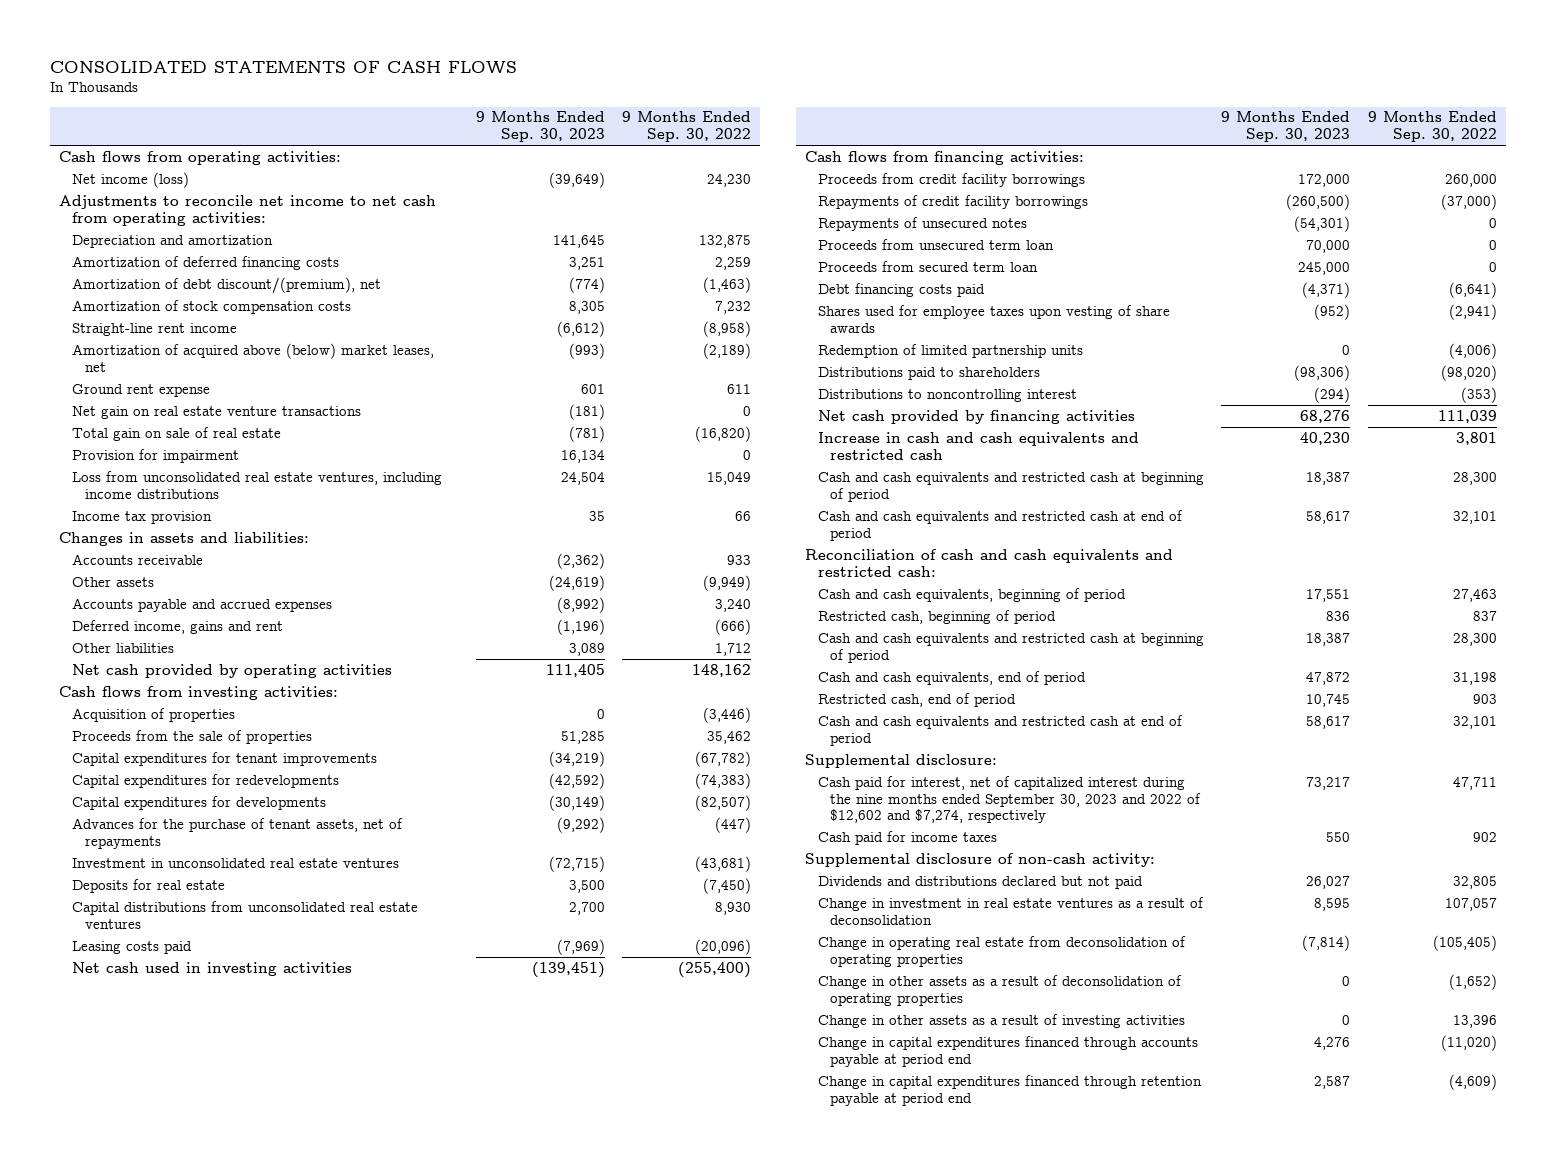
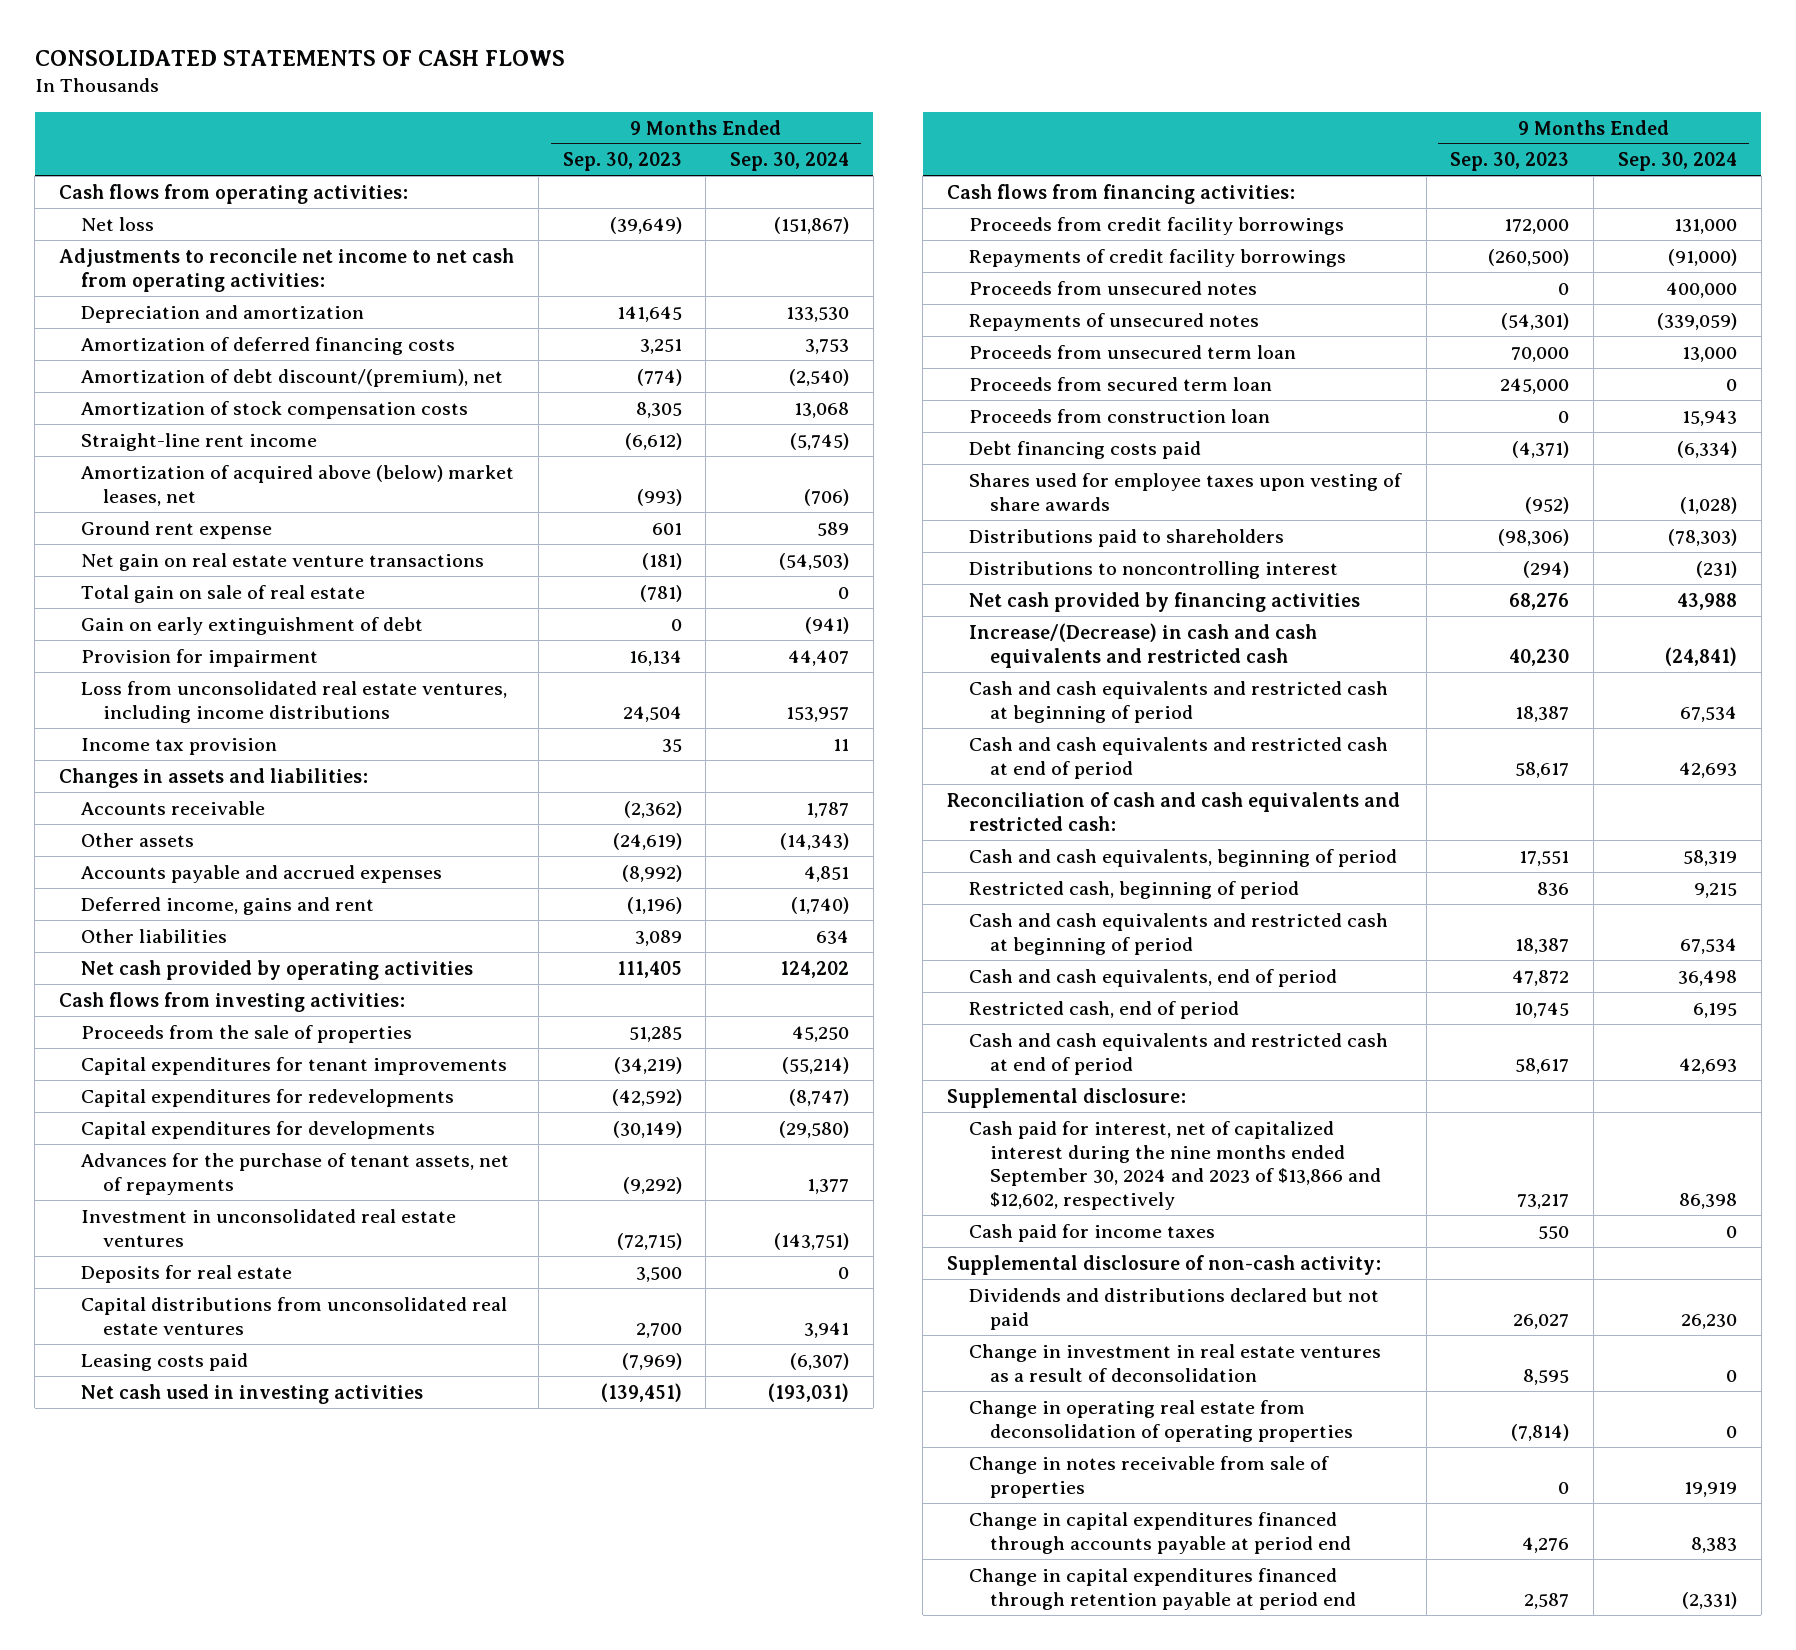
[622,111,752,143] 9 Months Ended Sep. 30, 2022 -> none
none -> [730,152,850,172] Sep. 30, 2024
[71,171,189,188] Net income (loss) -> [80,216,154,231] Net loss
none -> [80,616,423,635] Gain on early extinguishment of debt
[71,707,235,722] Acquisition of properties -> none
none -> [968,280,1257,295] Proceeds from unsecured notes
none -> [968,408,1270,423] Proceeds from construction loan
[817,343,1083,358] Redemption of limited partnership units -> none
[817,431,1139,460] Increase in cash and cash equivalents and restricted cash -> [968,622,1317,668] Increase/(Decrease) in cash and cash equivalents and restricted cash
[817,775,1202,824] Cash paid for interest, net of capitalized interest during the nine months ended September 30, 2023 and 2022 of $12,602 and $7,274, respectively -> [968,1120,1382,1211] Cash paid for interest, net of capitalized interest during the nine months ended September 30, 2024 and 2023 of $13,866 and $12,602, respectively
[817,974,1182,1006] Change in other assets as a result of deconsolidation of operating properties -> none
[817,1013,1185,1028] Change in other assets as a result of investing activities -> none
none -> [968,1455,1329,1498] Change in notes receivable from sale of properties

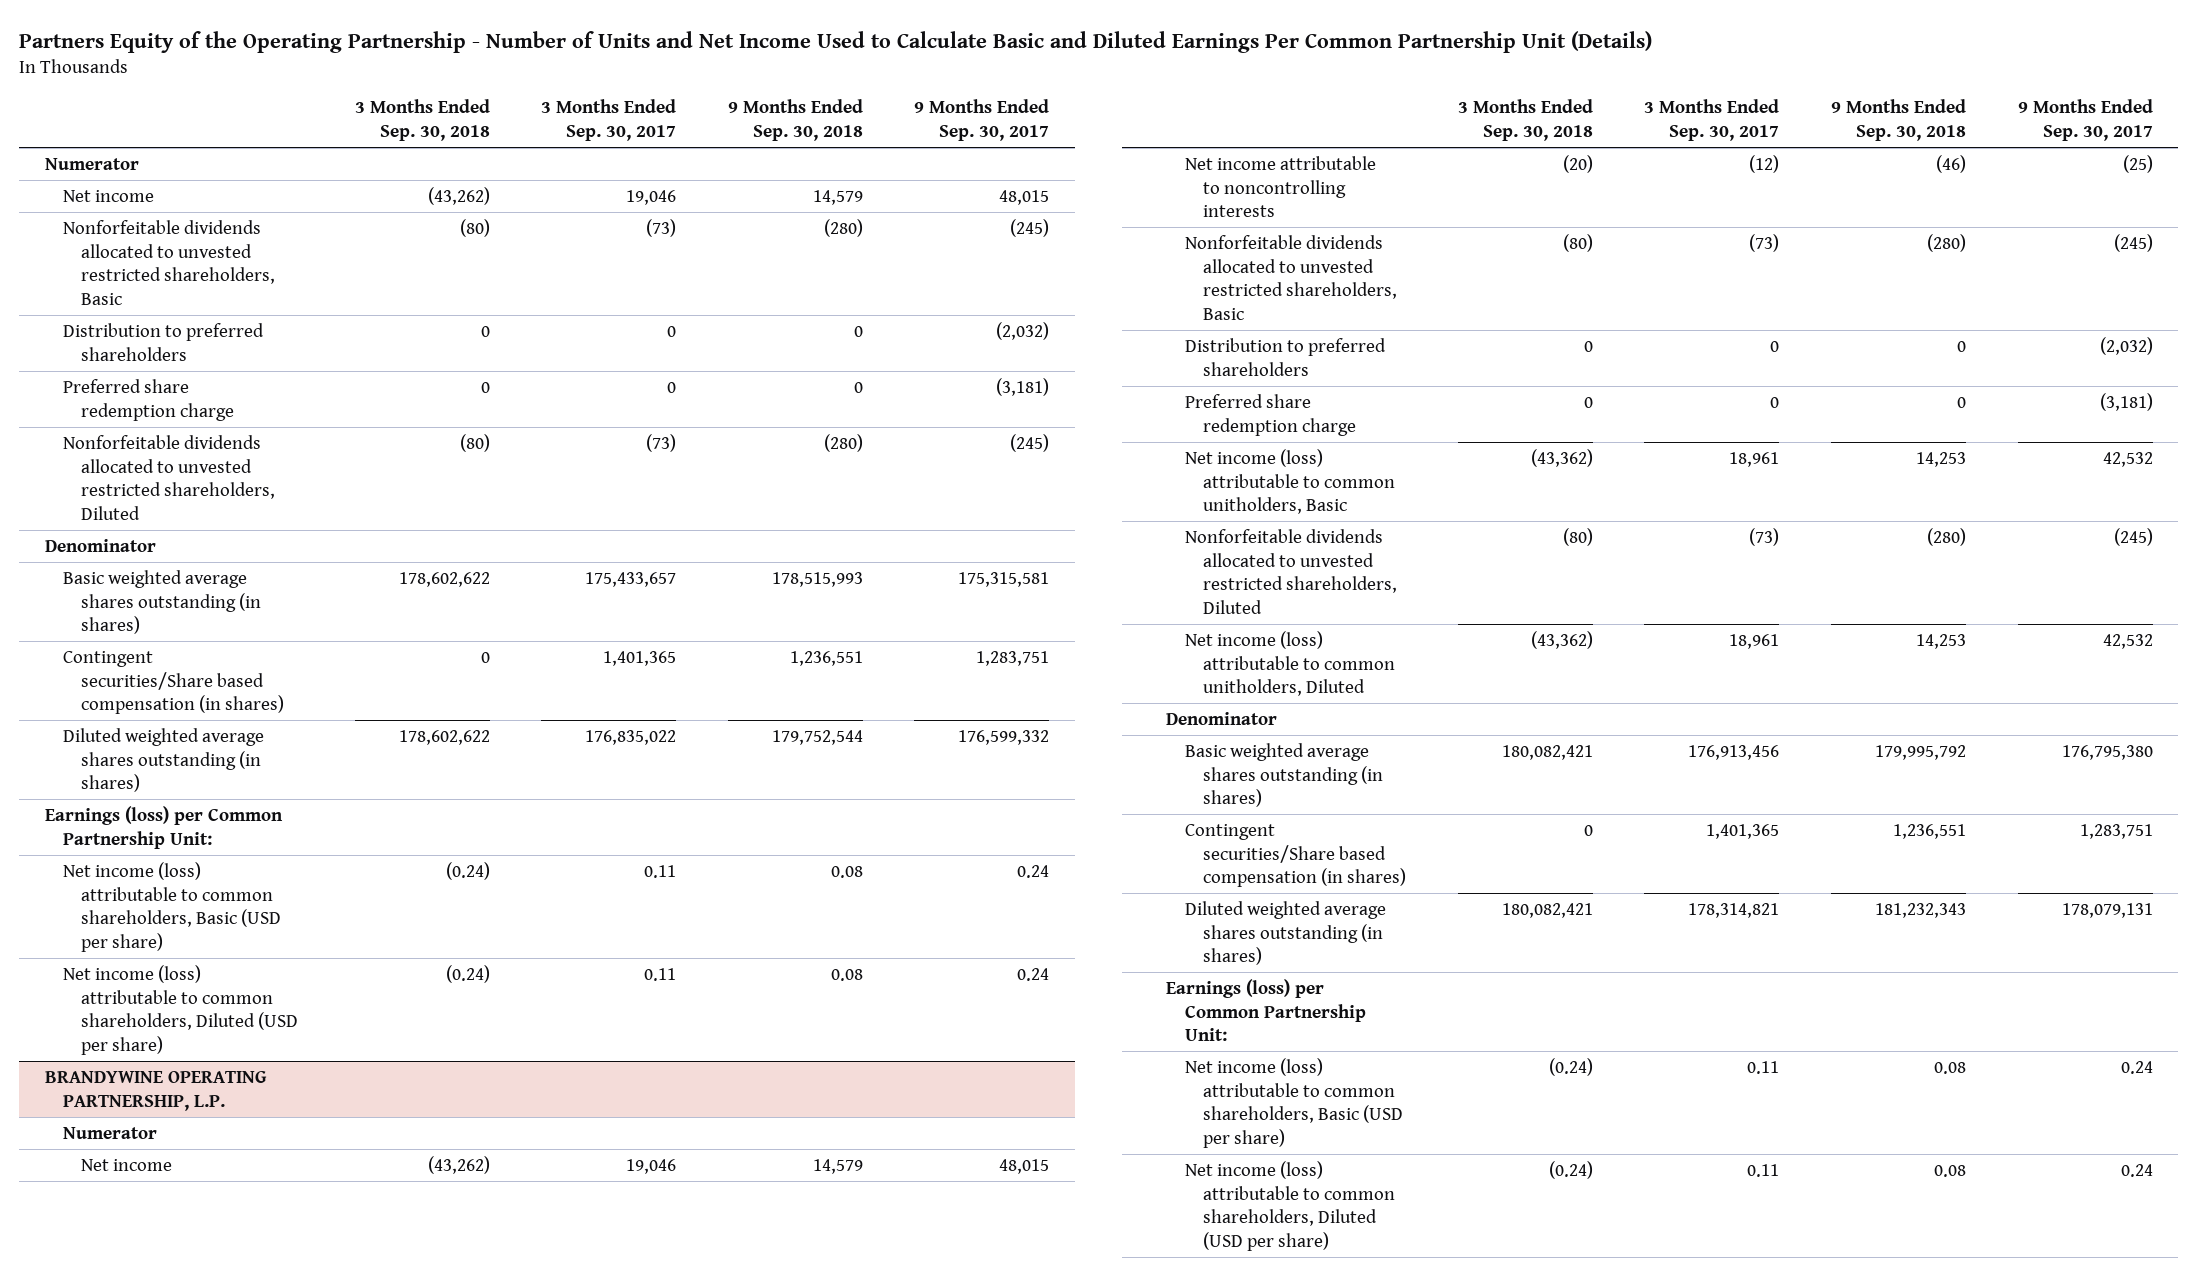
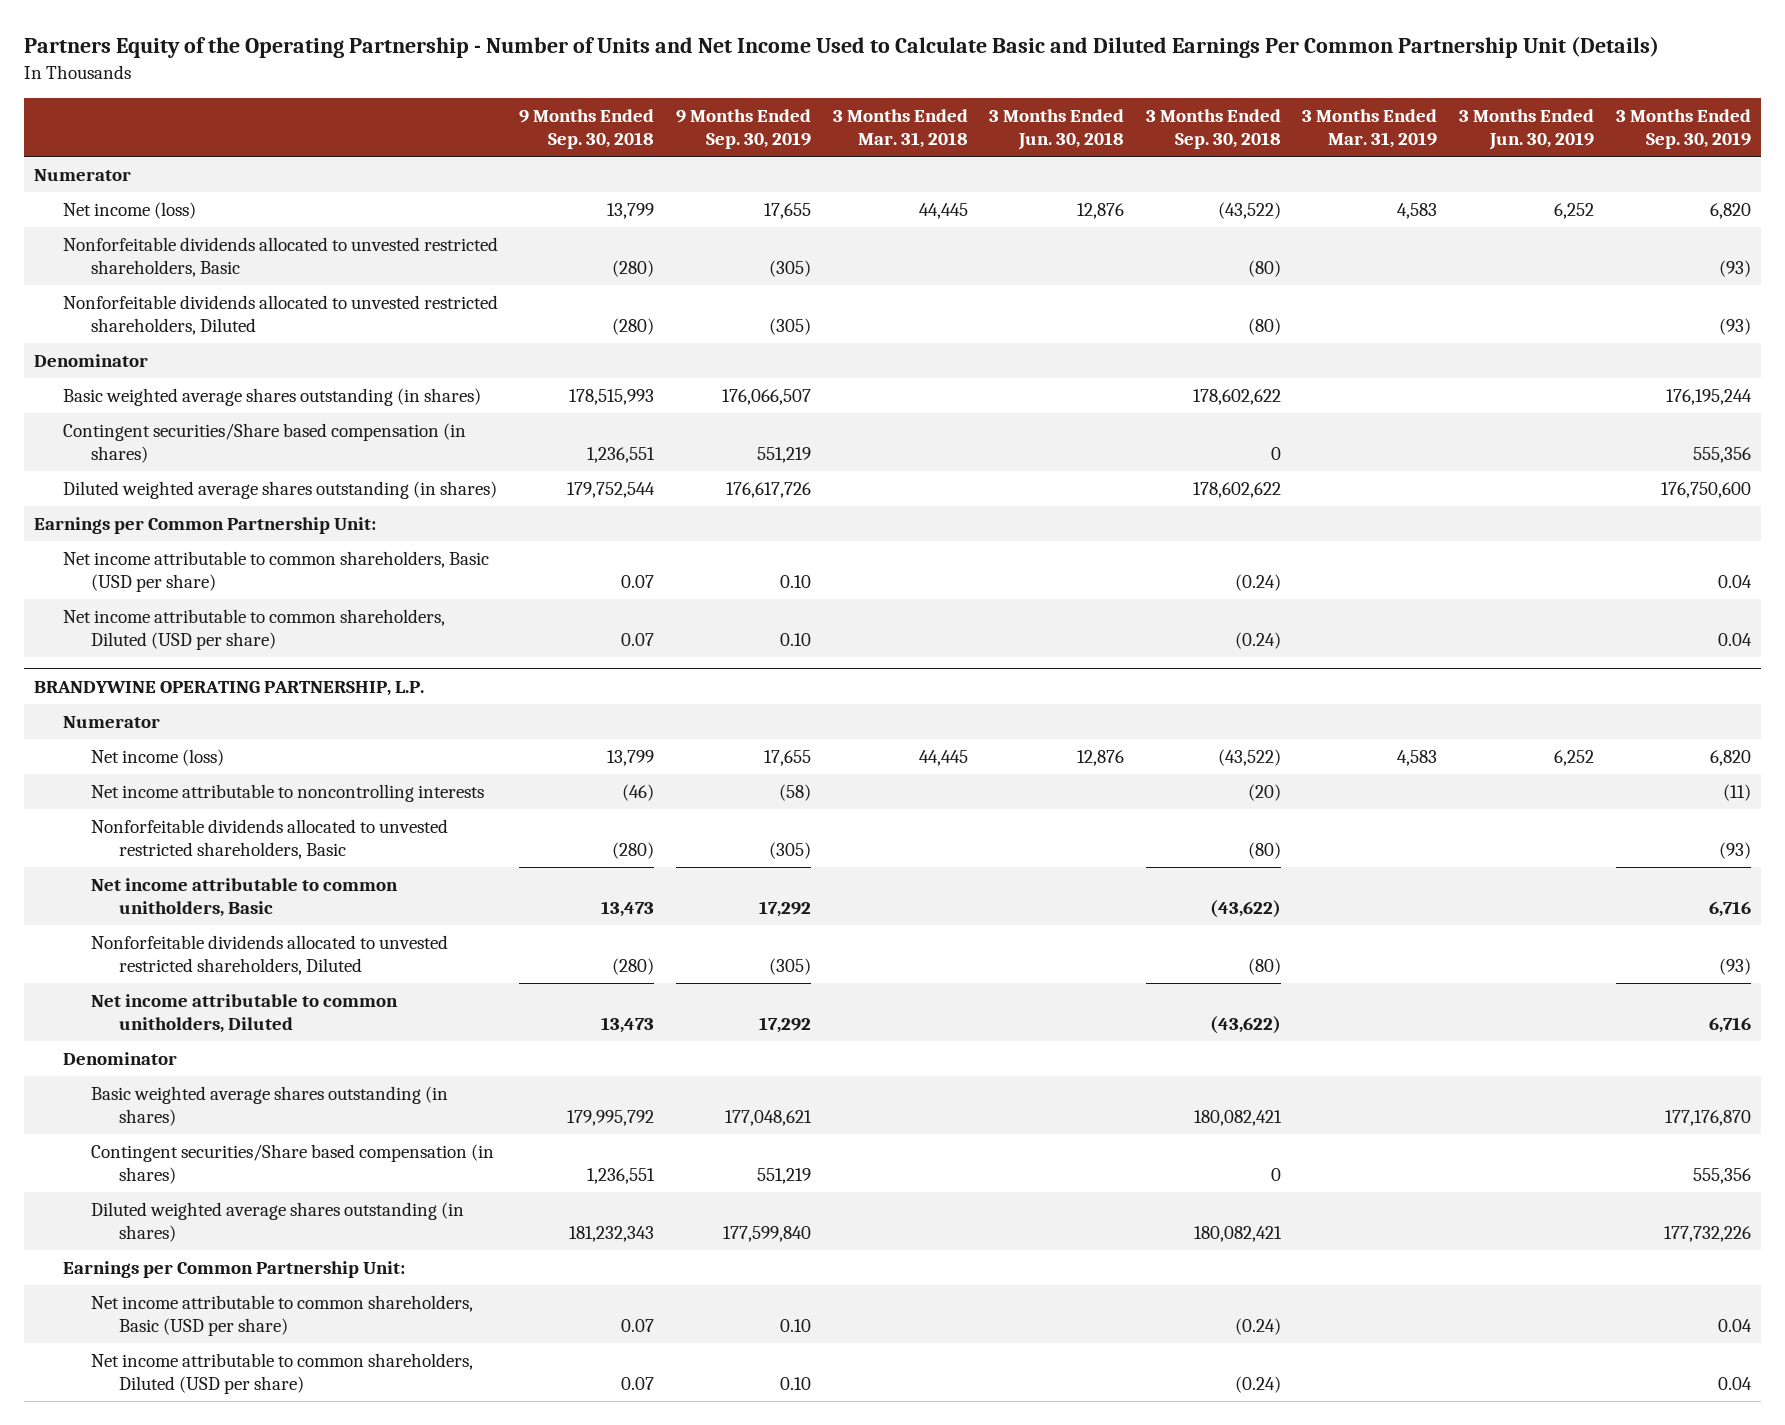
[541,99,677,142] 3 Months Ended Sep. 30, 2017 -> none
[914,99,1050,142] 9 Months Ended Sep. 30, 2017 -> none
none -> [676,108,812,150] 9 Months Ended Sep. 30, 2019
none -> [832,108,968,149] 3 Months Ended Mar. 31, 2018
none -> [989,108,1125,151] 3 Months Ended Jun. 30, 2018
none -> [1302,108,1438,149] 3 Months Ended Mar. 31, 2019
none -> [1459,108,1595,151] 3 Months Ended Jun. 30, 2019
none -> [1615,108,1751,150] 3 Months Ended Sep. 30, 2019
[62,189,154,202] Net income -> [62,201,196,219] Net income (loss)
[427,186,490,205] (43,262) -> [1217,201,1281,219] (43,522)
[812,189,863,205] 14,579 -> [607,202,655,219] 13,799
[62,322,264,361] Distribution to preferred shareholders -> none
[62,378,235,421] Preferred share redemption charge -> none
[44,805,283,849] Earnings (loss) per Common Partnership Unit: -> [34,516,377,534] Earnings per Common Partnership Unit:
[62,861,282,953] Net income (loss) attributable to common shareholders, Basic (USD per share) -> [62,550,489,593] Net income attributable to common shareholders, Basic (USD per share)
[830,865,863,878] 0.08 -> [621,575,655,589] 0.07
[62,964,299,1056] Net income (loss) attributable to common shareholders, Diluted (USD per share) -> [62,608,445,651] Net income attributable to common shareholders, Diluted (USD per share)
[830,968,863,981] 0.08 -> [621,633,655,647] 0.07
[81,1158,173,1171] Net income -> [91,748,225,766] Net income (loss)
[427,1155,490,1174] (43,262) -> [1217,748,1281,766] (43,522)
[812,1158,863,1174] 14,579 -> [607,749,655,766] 13,799
[1184,337,1386,376] Distribution to preferred shareholders -> none
[1184,393,1357,436] Preferred share redemption charge -> none
[1184,448,1396,515] Net income (loss) attributable to common unitholders, Basic -> [91,877,399,918] Net income attributable to common unitholders, Basic
[1530,448,1593,467] (43,362) -> [1209,900,1281,919] (43,622)
[1916,451,1967,467] 14,253 -> [601,901,655,918] 13,473
[1184,630,1396,697] Net income (loss) attributable to common unitholders, Diluted -> [91,993,399,1034] Net income attributable to common unitholders, Diluted
[1530,630,1593,649] (43,362) -> [1209,1016,1281,1035] (43,622)
[1916,633,1967,649] 14,253 -> [601,1017,655,1034] 13,473
[1166,978,1366,1042] Earnings (loss) per Common Partnership Unit: -> [62,1260,405,1278] Earnings per Common Partnership Unit:
[1184,1057,1404,1149] Net income (loss) attributable to common shareholders, Basic (USD per share) -> [91,1294,474,1337] Net income attributable to common shareholders, Basic (USD per share)
[1934,1061,1967,1074] 0.08 -> [621,1319,655,1333] 0.07
[1184,1160,1396,1252] Net income (loss) attributable to common shareholders, Diluted (USD per share) -> [91,1352,474,1395] Net income attributable to common shareholders, Diluted (USD per share)
[1934,1164,1967,1177] 0.08 -> [621,1377,655,1391] 0.07

